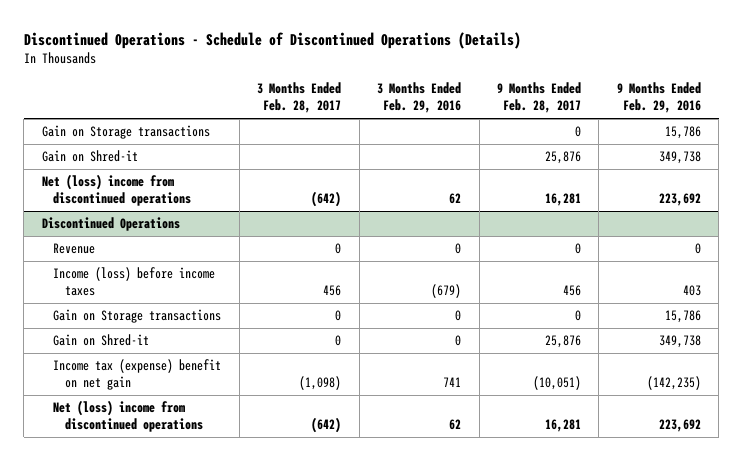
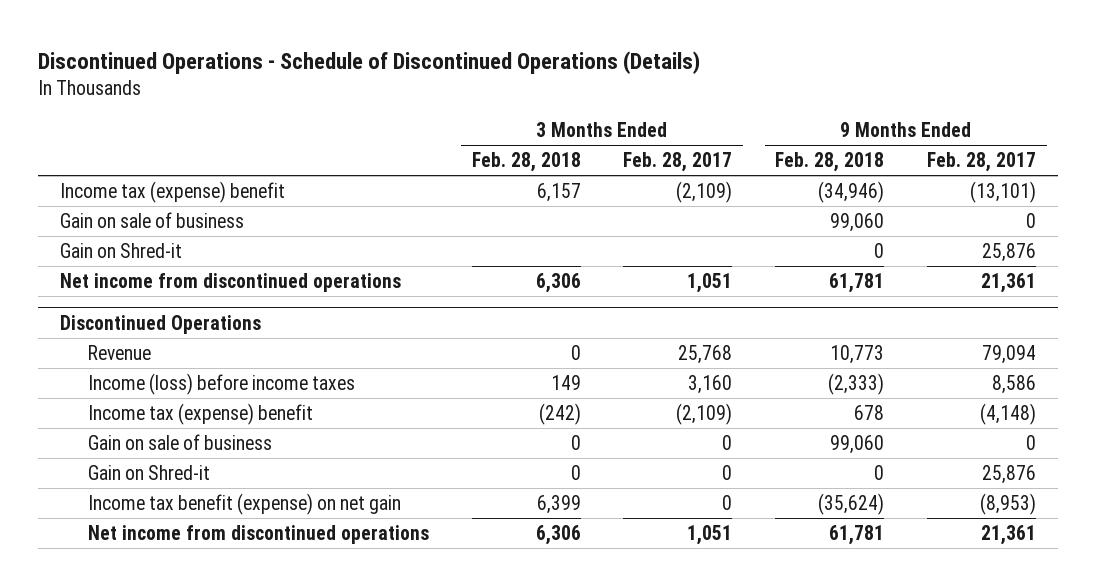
[377,82,462,114] 3 Months Ended Feb. 29, 2016 -> none
[616,82,701,114] 9 Months Ended Feb. 29, 2016 -> none
none -> [471,152,581,173] Feb. 28, 2018
none -> [775,152,885,173] Feb. 28, 2018
none -> [59,181,285,204] Income tax (expense) benefit
[41,125,210,140] Gain on Storage transactions -> [59,212,244,229] Gain on sale of business
[41,174,192,207] Net (loss) income from discontinued operations -> [59,273,401,293] Net income from discontinued operations
[311,191,342,208] (642) -> [687,273,733,294] 1,051
[544,193,581,207] 16,281 -> [981,273,1037,294] 21,361
[335,243,342,255] 0 -> [678,345,733,365] 25,768
[574,243,581,255] 0 -> [982,345,1037,365] 79,094
[323,285,342,297] 456 -> [688,375,733,395] 3,160
[562,285,581,297] 456 -> [992,375,1037,395] 8,586
none -> [87,403,313,426] Income tax (expense) benefit
[53,309,222,324] Gain on Storage transactions -> [87,434,272,451] Gain on sale of business
[53,359,222,391] Income tax (expense) benefit on net gain -> [87,493,401,516] Income tax benefit (expense) on net gain
[299,376,342,391] (1,098) -> [722,495,733,511] 0
[532,376,581,391] (10,051) -> [980,493,1037,516] (8,953)
[53,400,203,433] Net (loss) income from discontinued operations -> [87,525,429,545] Net income from discontinued operations
[311,417,342,434] (642) -> [687,525,733,546] 1,051
[544,419,581,433] 16,281 -> [981,525,1037,546] 21,361

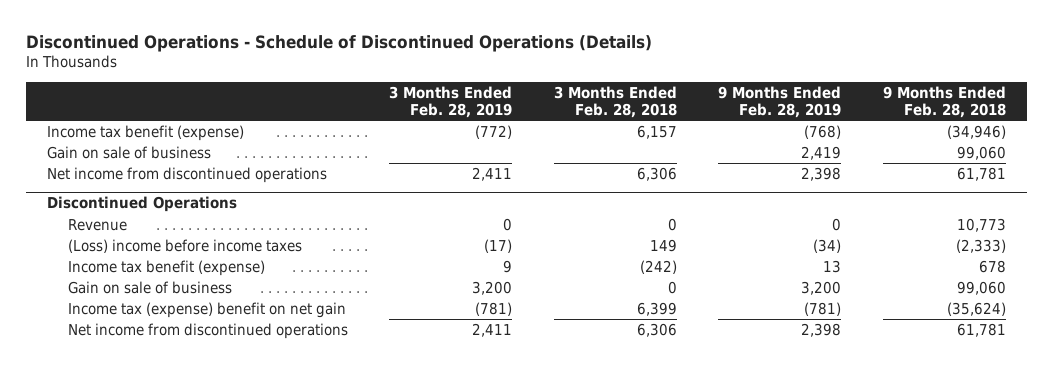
[623,152,733,173] Feb. 28, 2017 -> none
[927,152,1037,173] Feb. 28, 2017 -> none
none -> [389,85,513,118] 3 Months Ended Feb. 28, 2019
none -> [718,85,842,118] 9 Months Ended Feb. 28, 2019
[59,181,285,204] Income tax (expense) benefit -> [46,124,244,141] Income tax benefit (expense)
[59,243,182,259] Gain on Shred-it -> none
[87,373,355,396] Income (loss) before income taxes -> [67,238,302,253] (Loss) income before income taxes
[87,403,313,426] Income tax (expense) benefit -> [67,259,265,276] Income tax benefit (expense)
[87,465,210,481] Gain on Shred-it -> none
[87,493,401,516] Income tax benefit (expense) on net gain -> [67,301,346,318] Income tax (expense) benefit on net gain

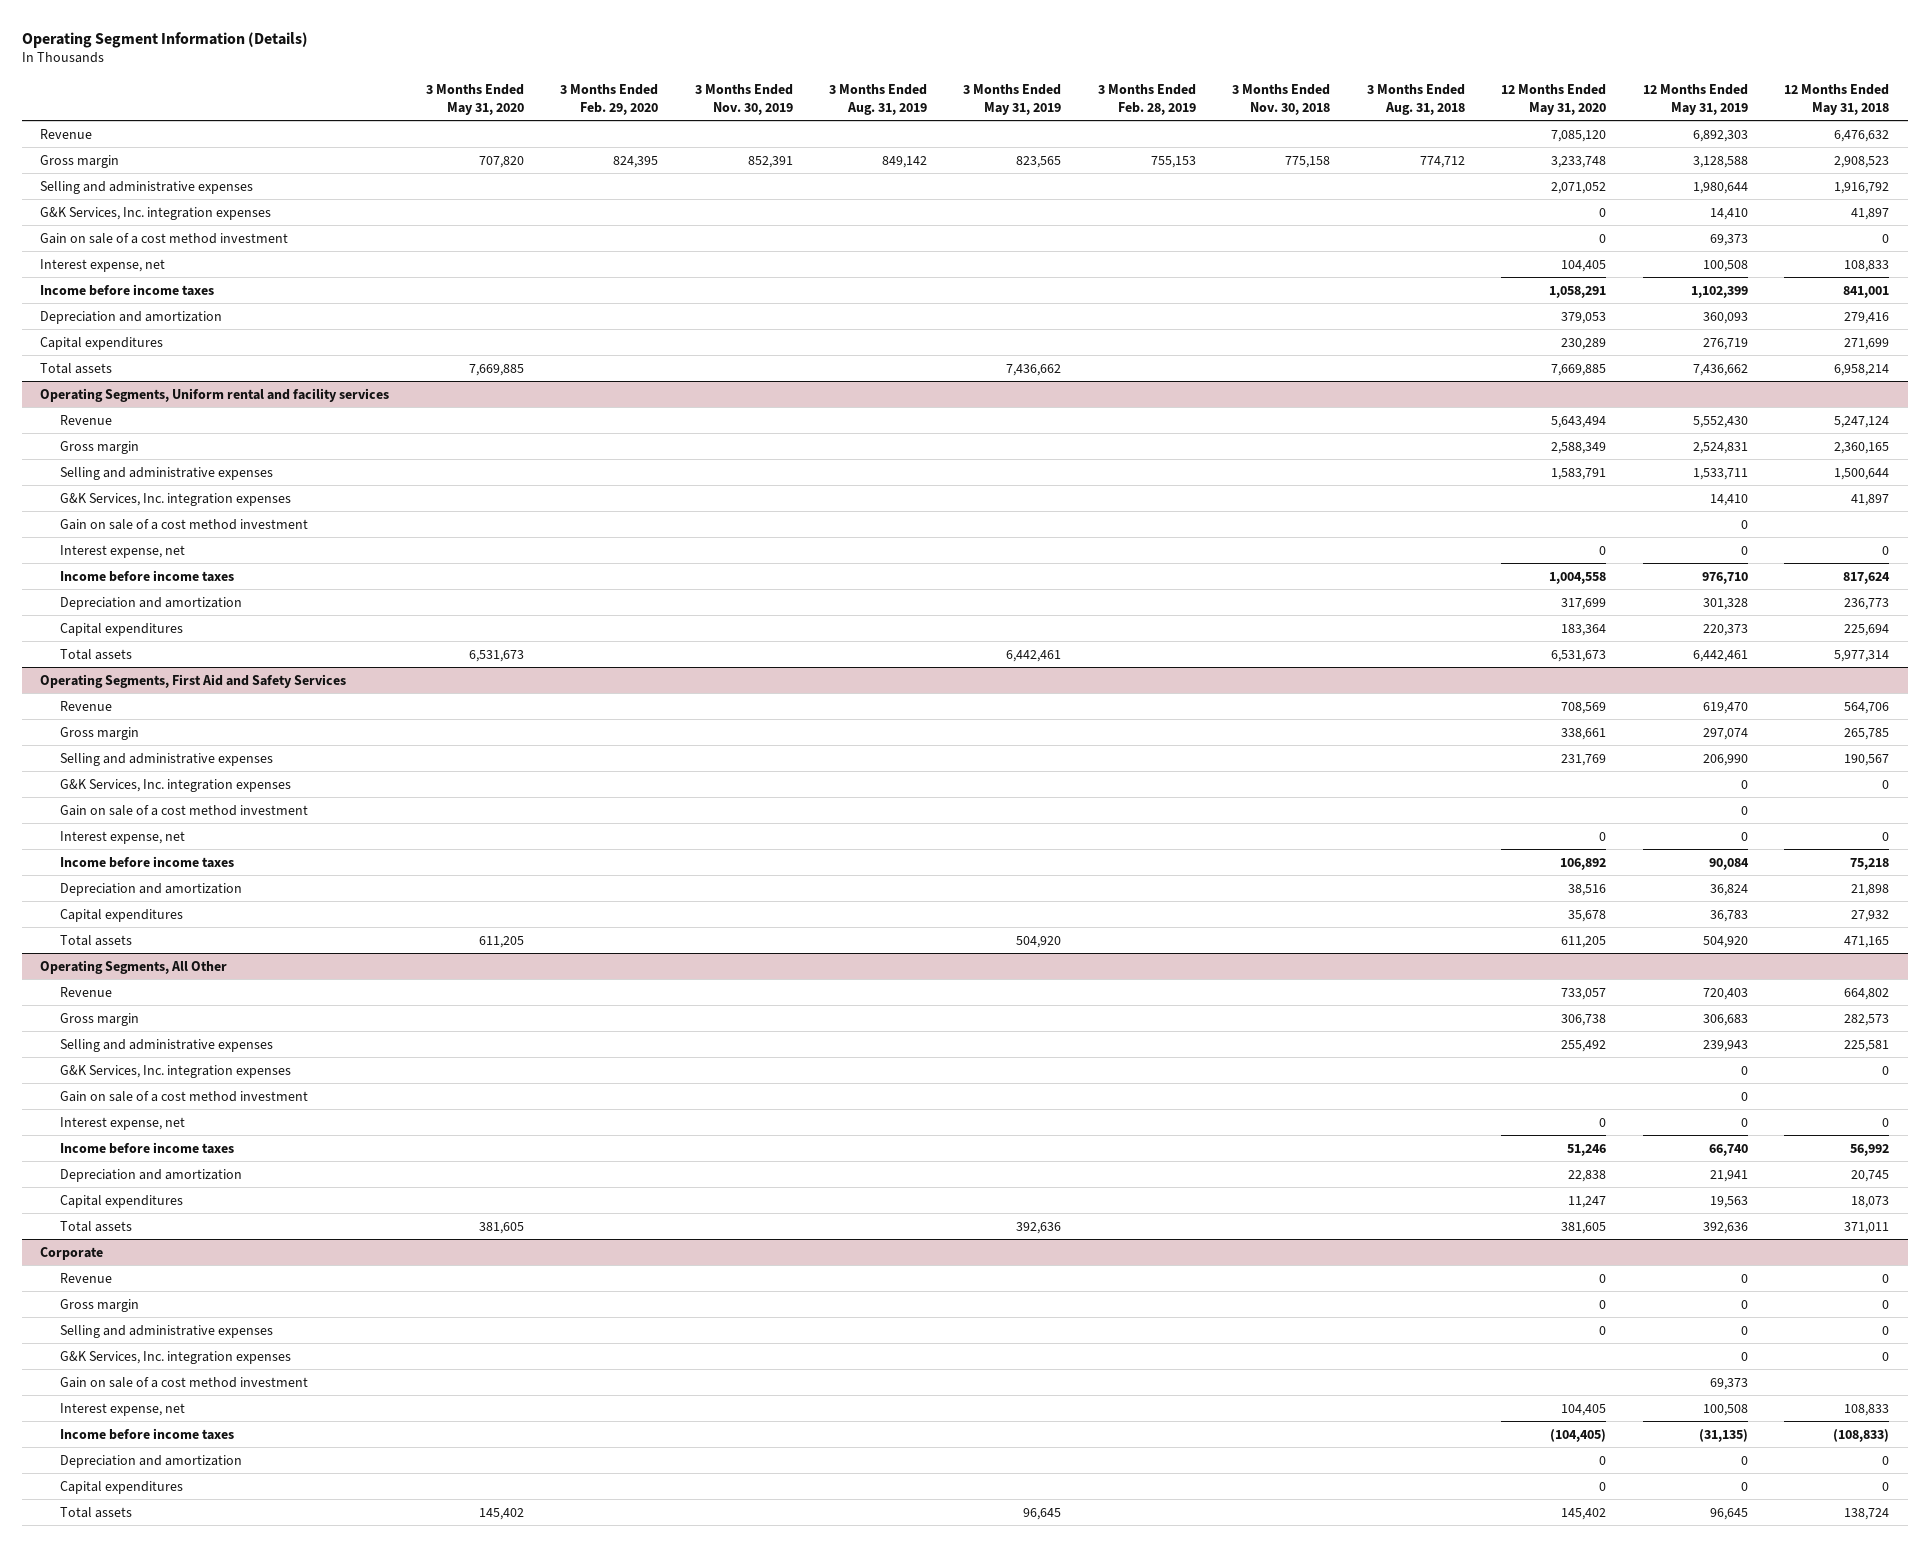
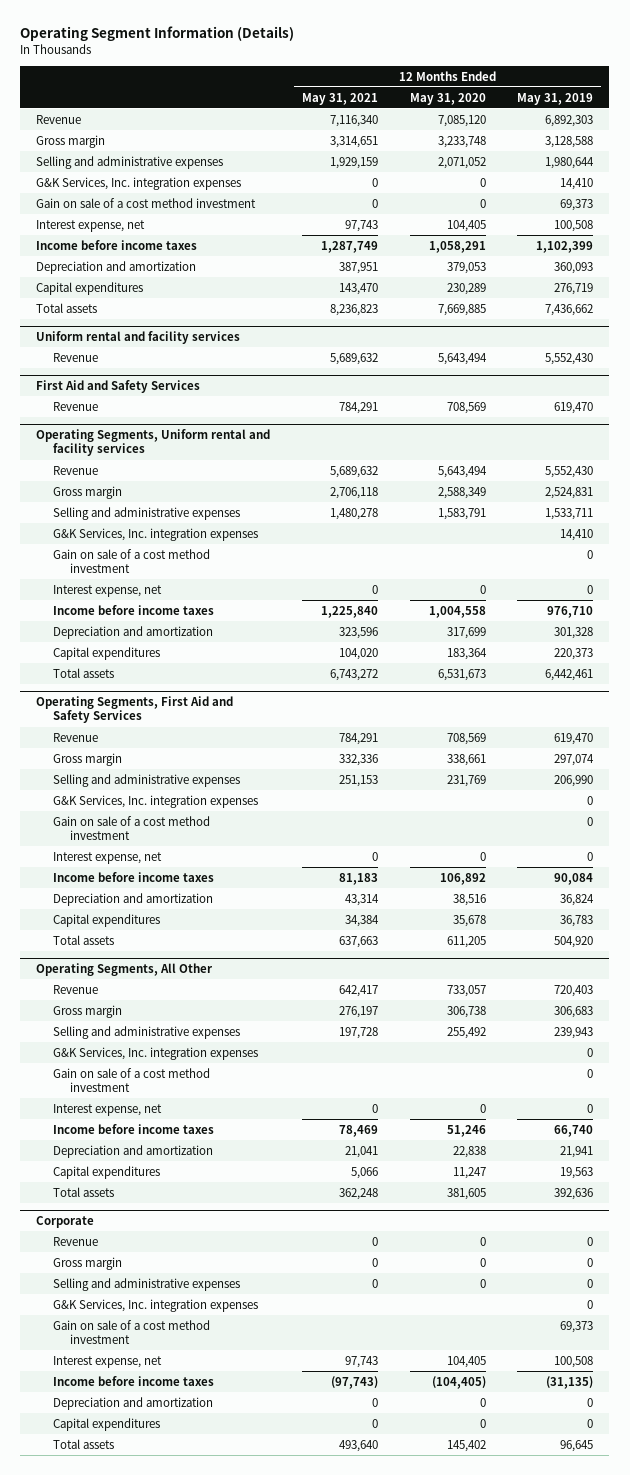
[425,83,524,116] 3 Months Ended May 31, 2020 -> none
[560,83,659,116] 3 Months Ended Feb. 29, 2020 -> none
[694,83,793,116] 3 Months Ended Nov. 30, 2019 -> none
[828,83,927,116] 3 Months Ended Aug. 31, 2019 -> none
[963,83,1062,116] 3 Months Ended May 31, 2019 -> none
[1097,83,1196,116] 3 Months Ended Feb. 28, 2019 -> none
[1232,83,1331,116] 3 Months Ended Nov. 30, 2018 -> none
[1366,83,1465,116] 3 Months Ended Aug. 31, 2018 -> none
[1784,83,1890,116] 12 Months Ended May 31, 2018 -> none
none -> [301,92,378,105] May 31, 2021
none -> [36,330,241,344] Uniform rental and facility services
none -> [53,352,99,362] Revenue
none -> [36,379,201,393] First Aid and Safety Services
none -> [53,401,99,411] Revenue

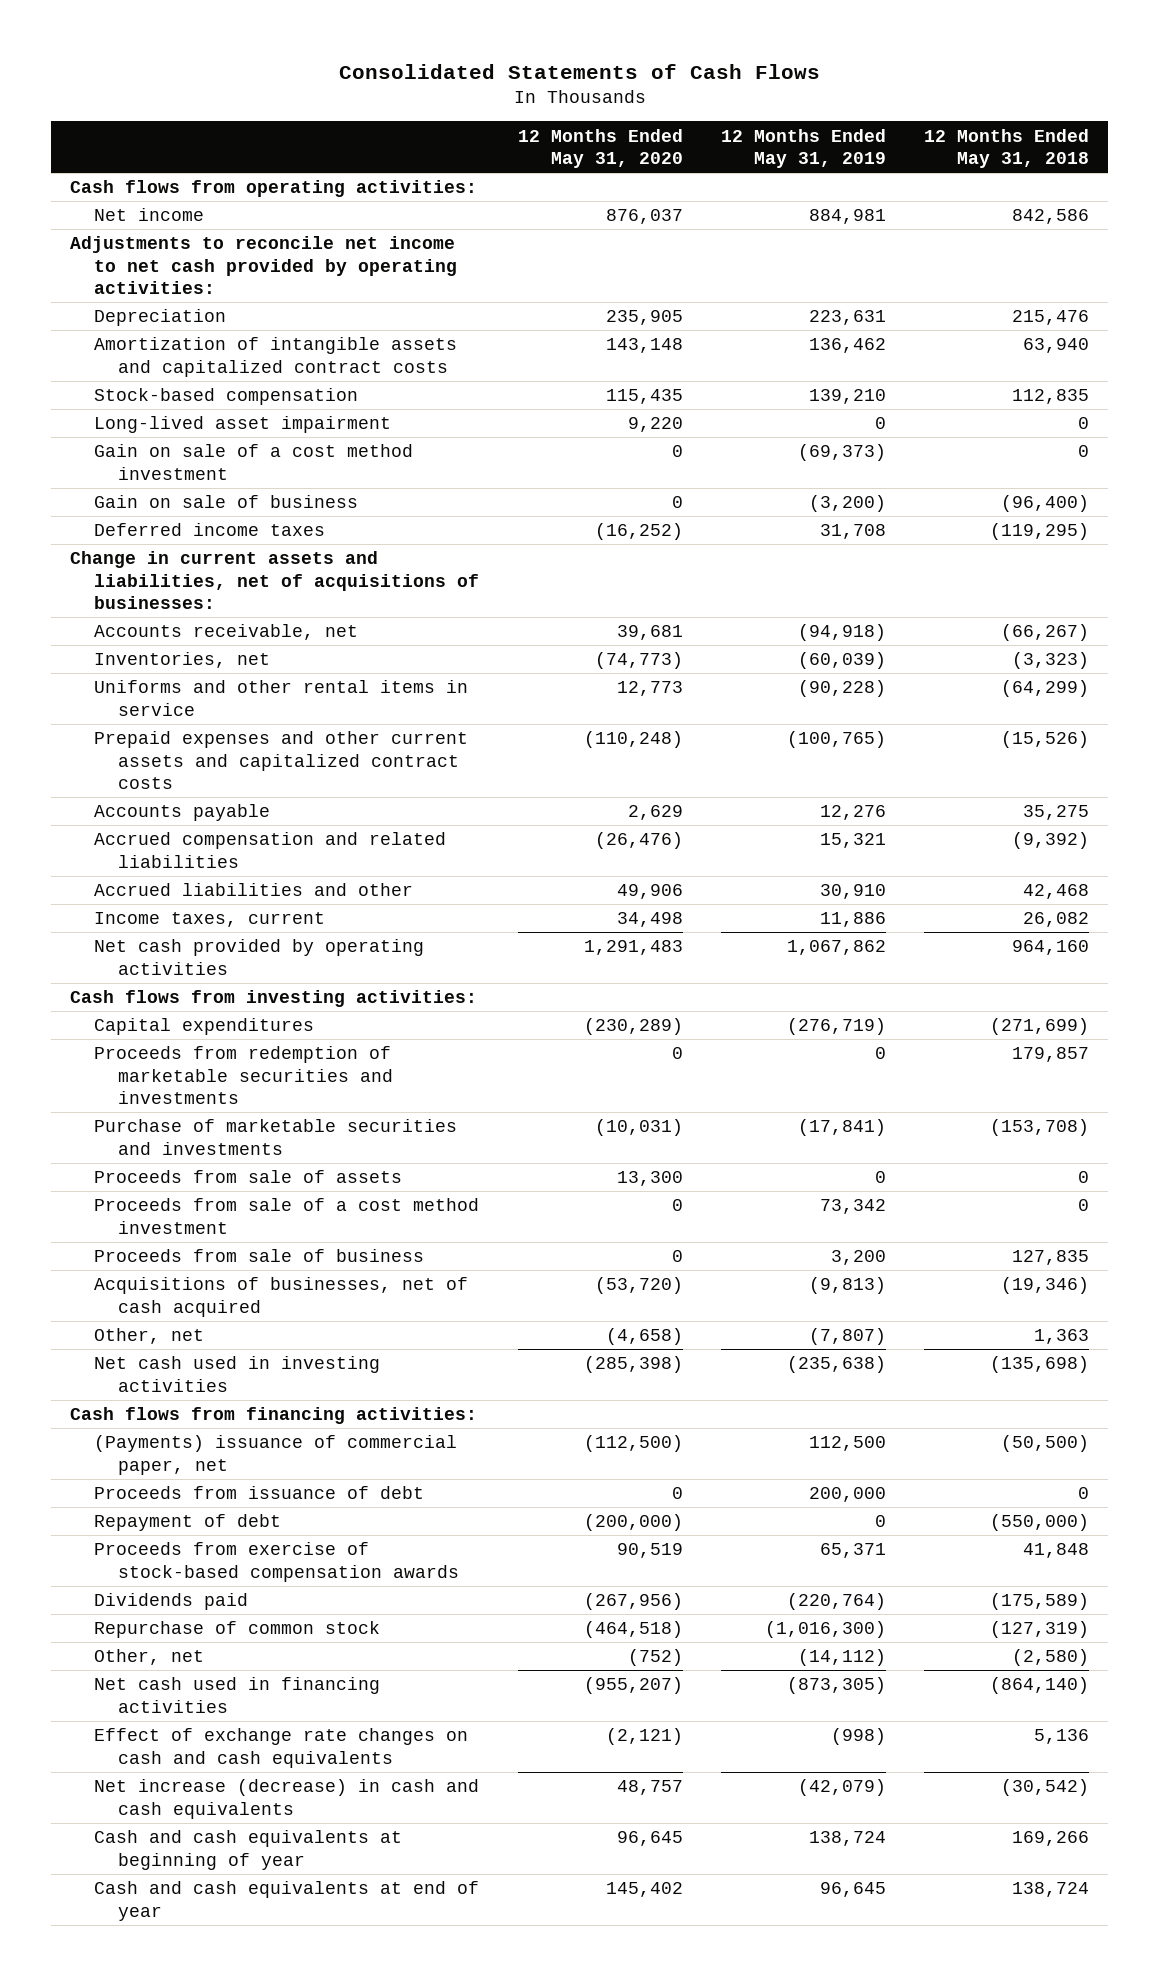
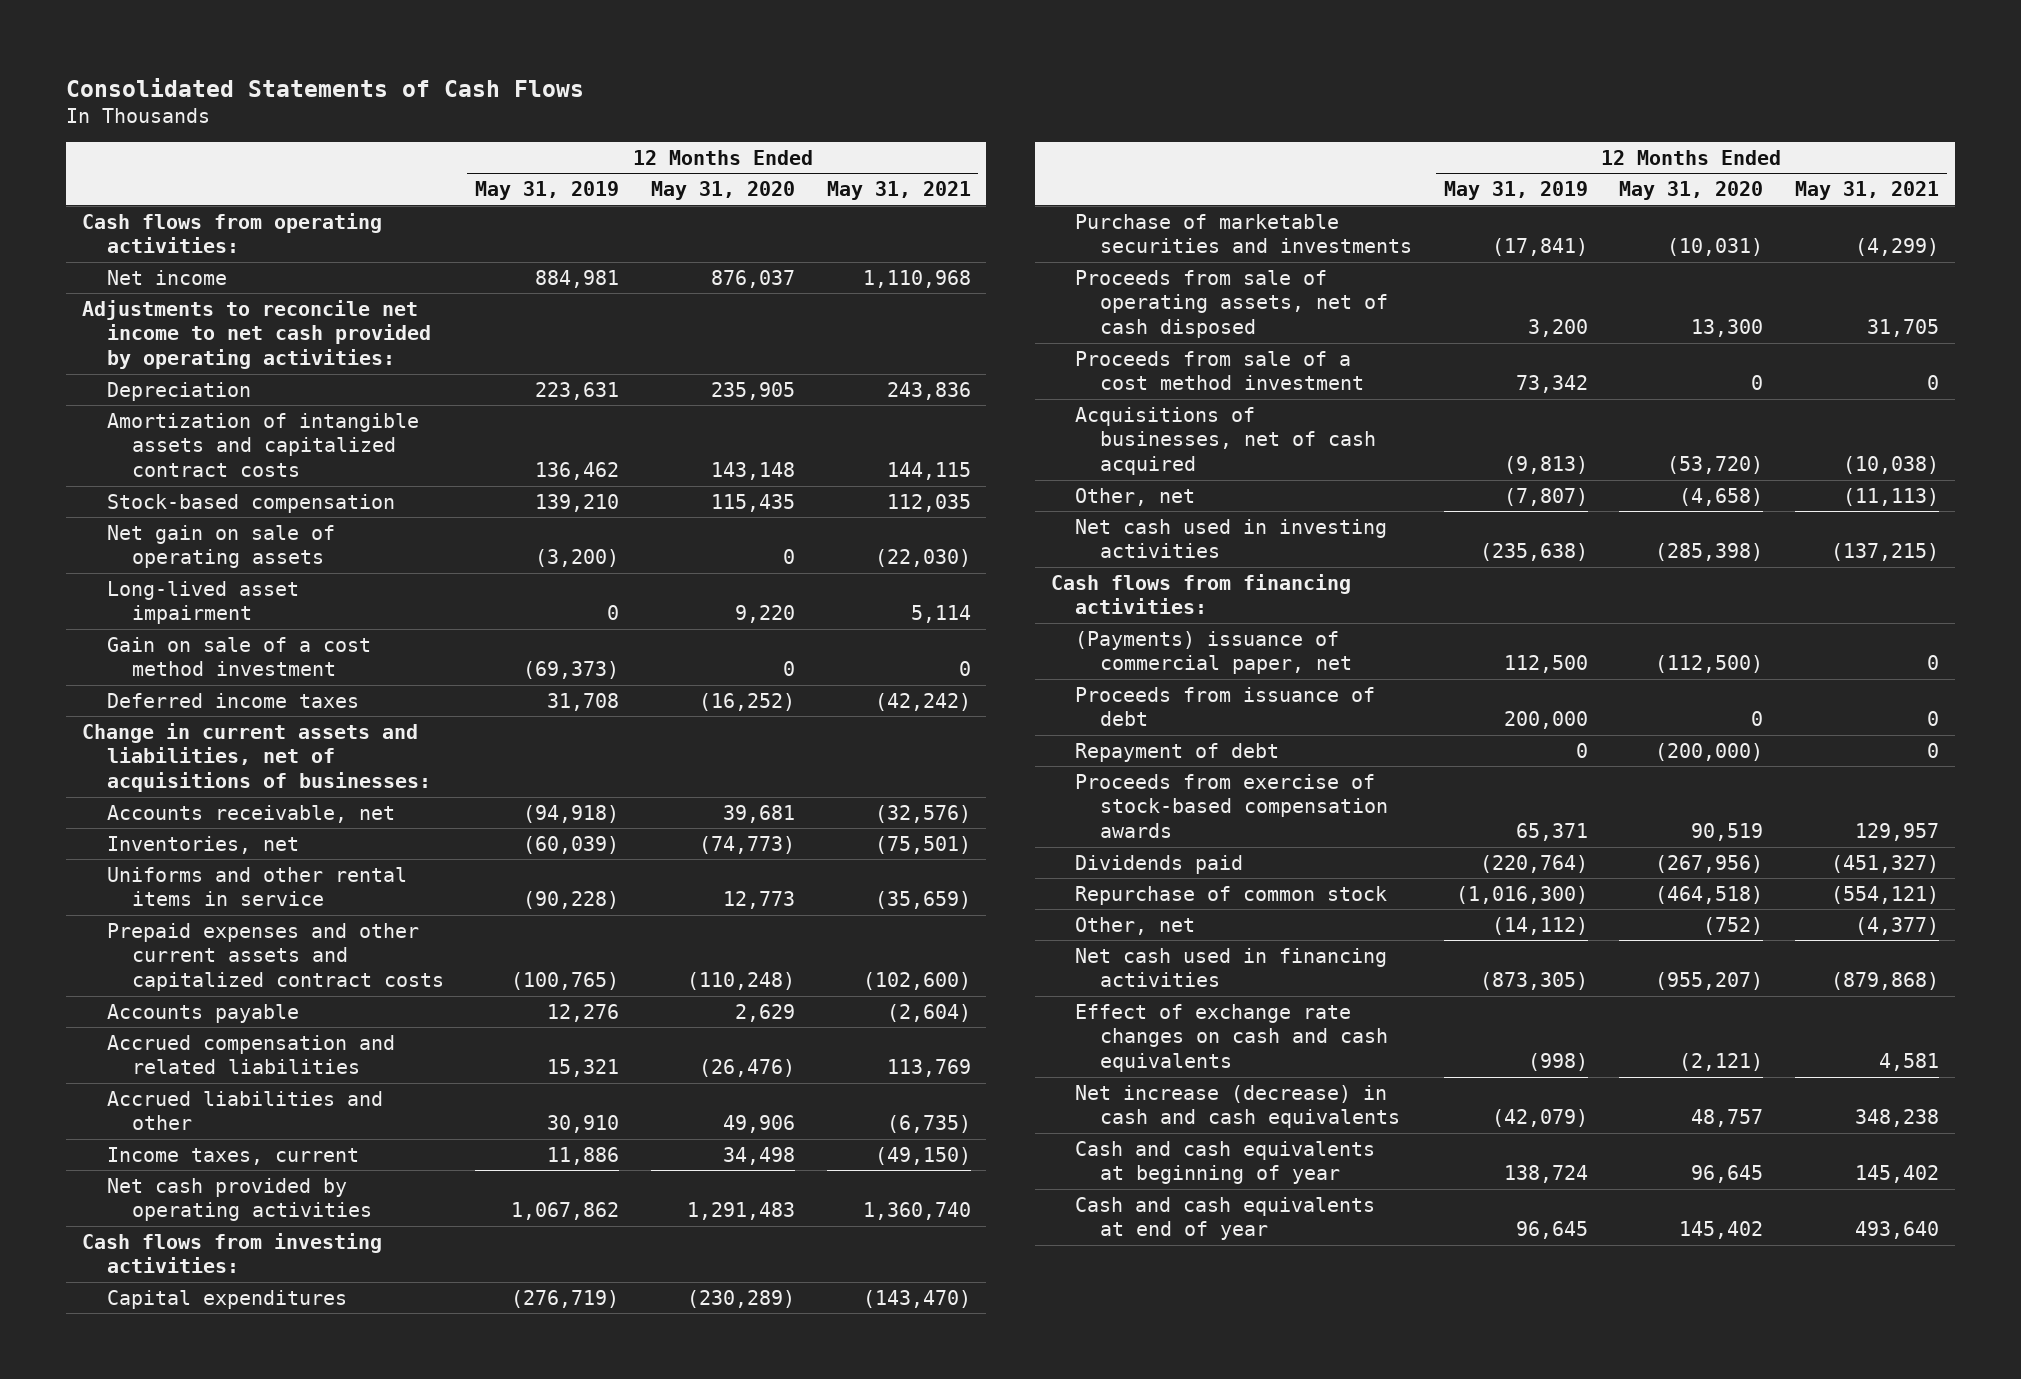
[924,128,1090,169] 12 Months Ended May 31, 2018 -> none
none -> [826,181,971,201] May 31, 2021
none -> [106,524,335,569] Net gain on sale of operating assets
[94,495,359,509] Gain on sale of business -> none
[94,1046,394,1105] Proceeds from redemption of marketable securities and investments -> none
[94,1170,403,1184] Proceeds from sale of assets -> [1075,269,1388,339] Proceeds from sale of operating assets, net of cash disposed
[874,1171,886,1184] 0 -> [1527,319,1588,338] 3,200
[94,1249,425,1263] Proceeds from sale of business -> none

